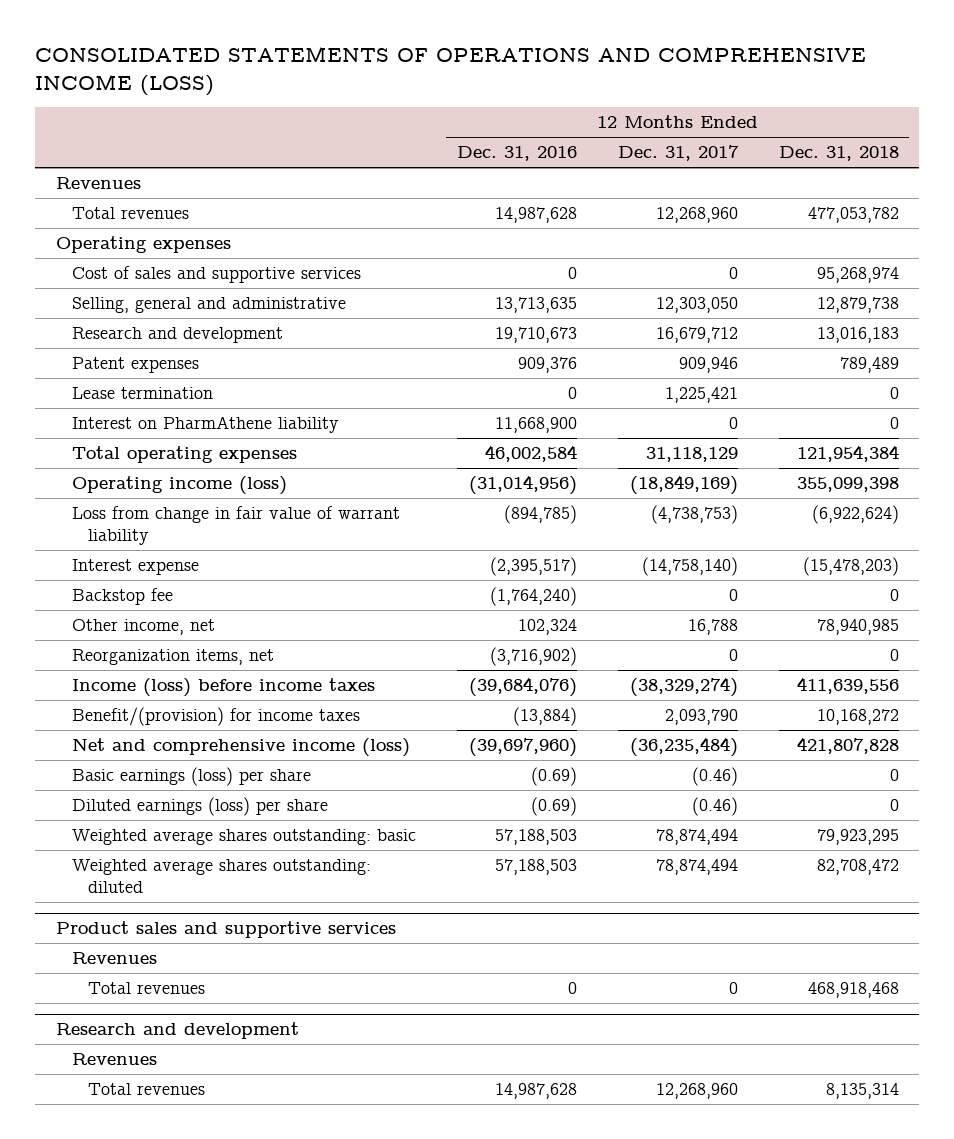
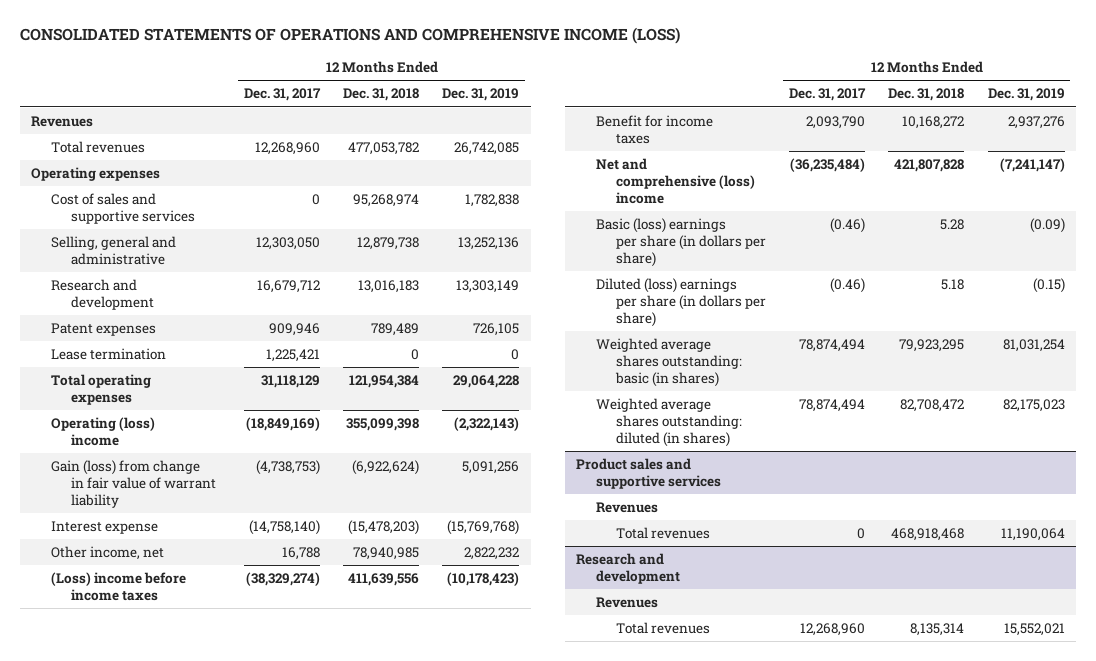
[456,146,577,162] Dec. 31, 2016 -> none
none -> [442,88,520,102] Dec. 31, 2019
[71,416,339,434] Interest on PharmAthene liability -> none
[71,476,287,496] Operating income (loss) -> [51,417,156,447] Operating (loss) income
[71,506,400,546] Loss from change in fair value of warrant liability -> [51,460,217,509] Gain (loss) from change in fair value of warrant liability
[71,588,173,606] Backstop fee -> none
[71,649,274,666] Reorganization items, net -> none
[71,678,375,698] Income (loss) before income taxes -> [51,572,187,602] (Loss) income before income taxes
[71,707,360,727] Benefit/(provision) for income taxes -> [596,115,714,145] Benefit for income taxes
[71,738,410,758] Net and comprehensive income (loss) -> [596,158,756,205] Net and comprehensive (loss) income
[71,767,311,787] Basic earnings (loss) per share -> [596,218,767,268] Basic (loss) earnings per share (in dollars per share)
[889,769,899,782] 0 -> [940,219,965,231] 5.28
[71,797,328,817] Diluted earnings (loss) per share -> [596,278,767,328] Diluted (loss) earnings per share (in dollars per share)
[889,799,899,812] 0 -> [941,279,965,291] 5.18
[71,829,416,846] Weighted average shares outstanding: basic -> [596,338,743,388] Weighted average shares outstanding: basic (in shares)
[71,859,371,894] Weighted average shares outstanding: diluted -> [596,398,743,448] Weighted average shares outstanding: diluted (in shares)

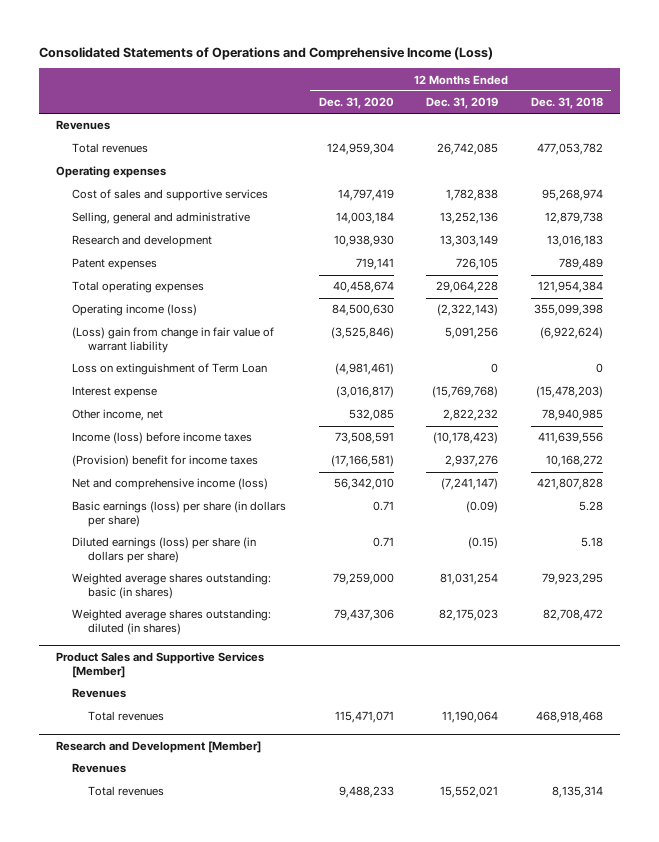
[19,27,680,45] CONSOLIDATED STATEMENTS OF OPERATIONS AND COMPREHENSIVE INCOME (LOSS) -> [39,46,494,60] Consolidated Statements of Operations and Comprehensive Income (Loss)
[244,88,322,102] Dec. 31, 2017 -> none
none -> [318,97,394,110] Dec. 31, 2020
[51,348,167,361] Lease termination -> none
[51,417,156,447] Operating (loss) income -> [71,304,197,317] Operating income (loss)
[51,460,217,509] Gain (loss) from change in fair value of warrant liability -> [71,327,274,353] (Loss) gain from change in fair value of warrant liability
none -> [71,363,267,376] Loss on extinguishment of Term Loan
[51,572,187,602] (Loss) income before income taxes -> [71,432,252,445] Income (loss) before income taxes
[596,115,714,145] Benefit for income taxes -> [71,455,258,468] (Provision) benefit for income taxes
[596,158,756,205] Net and comprehensive (loss) income -> [71,478,268,491] Net and comprehensive income (loss)
[596,218,767,268] Basic (loss) earnings per share (in dollars per share) -> [71,501,286,527] Basic earnings (loss) per share (in dollars per share)
[596,278,767,328] Diluted (loss) earnings per share (in dollars per share) -> [71,537,256,563] Diluted earnings (loss) per share (in dollars per share)
[576,458,722,490] Product sales and supportive services -> [55,652,264,678] Product Sales and Supportive Services [Member]
[576,553,681,585] Research and development -> [55,741,261,754] Research and Development [Member]

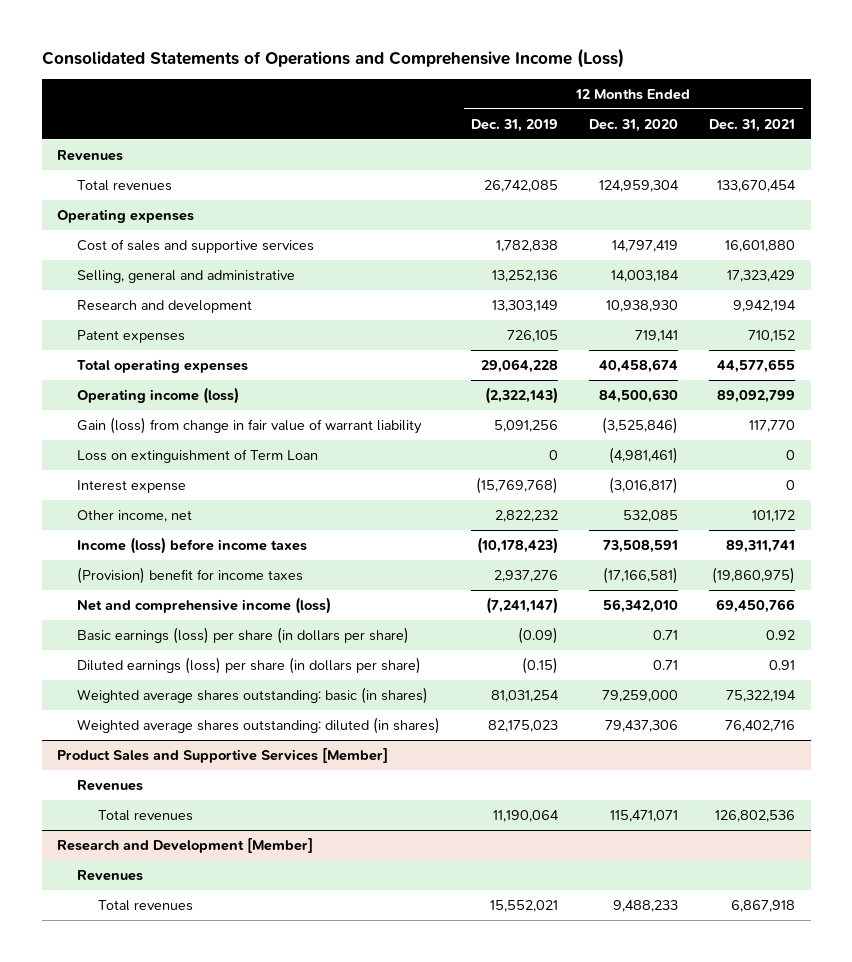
[531,97,604,110] Dec. 31, 2018 -> none
none -> [709,118,796,132] Dec. 31, 2021
[71,327,274,353] (Loss) gain from change in fair value of warrant liability -> [77,416,423,434] Gain (loss) from change in fair value of warrant liability

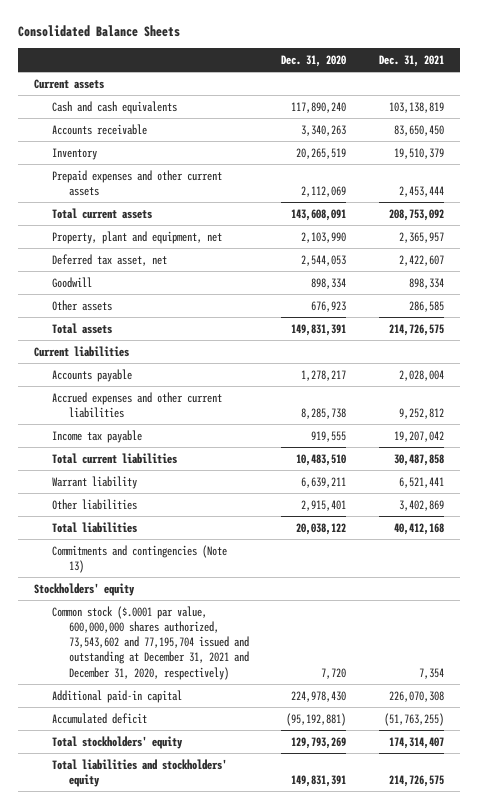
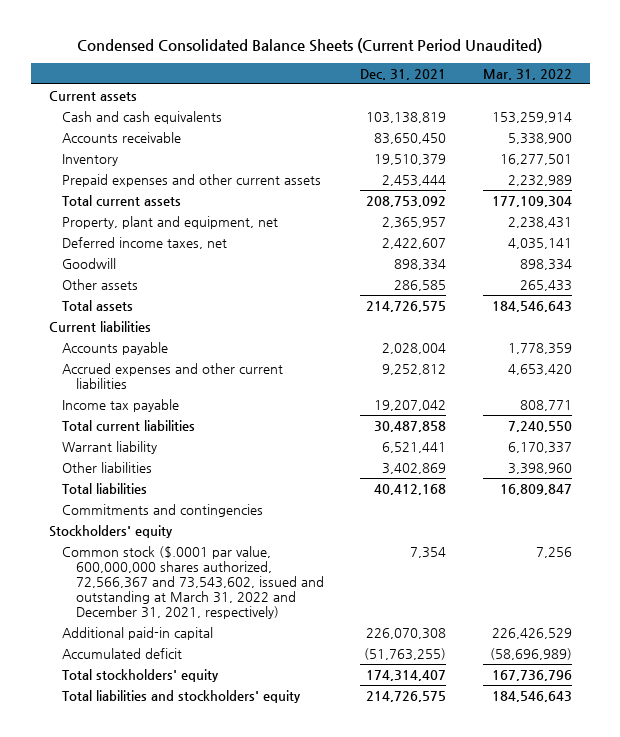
[18,25,181,38] Consolidated Balance Sheets -> [77,38,543,54] Condensed Consolidated Balance Sheets (Current Period Unaudited)
[281,54,347,67] Dec. 31, 2020 -> none
none -> [482,68,572,80] Mar. 31, 2022
[51,253,167,266] Deferred tax asset, net -> [62,236,228,249] Deferred income taxes, net
[51,544,227,573] Commitments and contingencies (Note 13) -> [62,503,264,517] Commitments and contingencies
[51,605,249,680] Common stock ($.0001 par value, 600,000,000 shares authorized, 73,543,602 and 77,195,704 issued and outstanding at December 31, 2021 and December 31, 2020, respectively) -> [62,545,325,620] Common stock ($.0001 par value, 600,000,000 shares authorized, 72,566,367 and 73,543,602, issued and outstanding at March 31, 2022 and December 31, 2021, respectively)

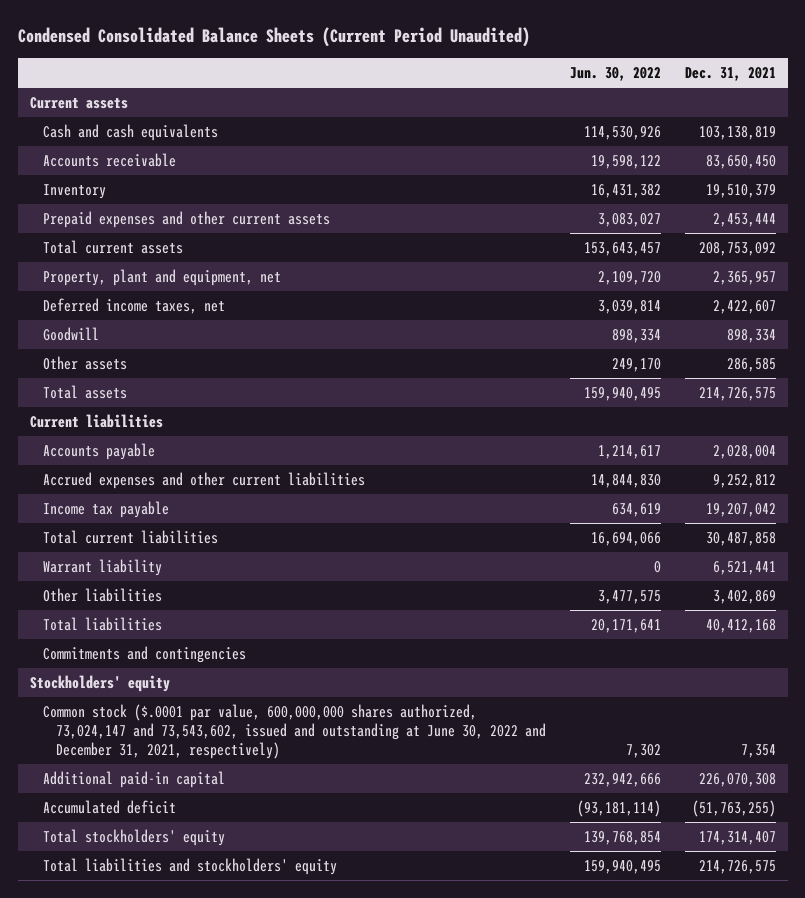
[482,68,572,80] Mar. 31, 2022 -> none
none -> [570,66,662,81] Jun. 30, 2022
[62,545,325,620] Common stock ($.0001 par value, 600,000,000 shares authorized, 72,566,367 and 73,543,602, issued and outstanding at March 31, 2022 and December 31, 2021, respectively) -> [43,704,547,760] Common stock ($.0001 par value, 600,000,000 shares authorized, 73,024,147 and 73,543,602, issued and outstanding at June 30, 2022 and December 31, 2021, respectively)

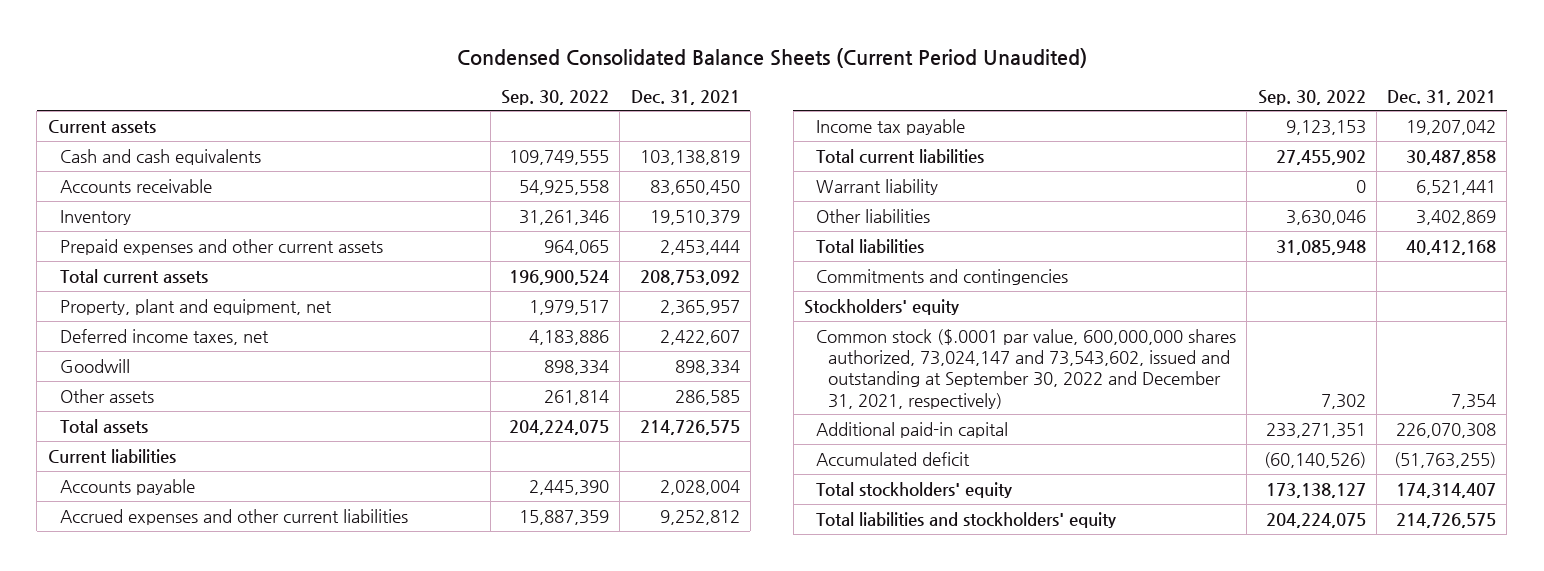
[570,66,662,81] Jun. 30, 2022 -> none
none -> [501,89,610,105] Sep. 30, 2022
[43,704,547,760] Common stock ($.0001 par value, 600,000,000 shares authorized, 73,024,147 and 73,543,602, issued and outstanding at June 30, 2022 and December 31, 2021, respectively) -> [816,328,1237,409] Common stock ($.0001 par value, 600,000,000 shares authorized, 73,024,147 and 73,543,602, issued and outstanding at September 30, 2022 and December 31, 2021, respectively)

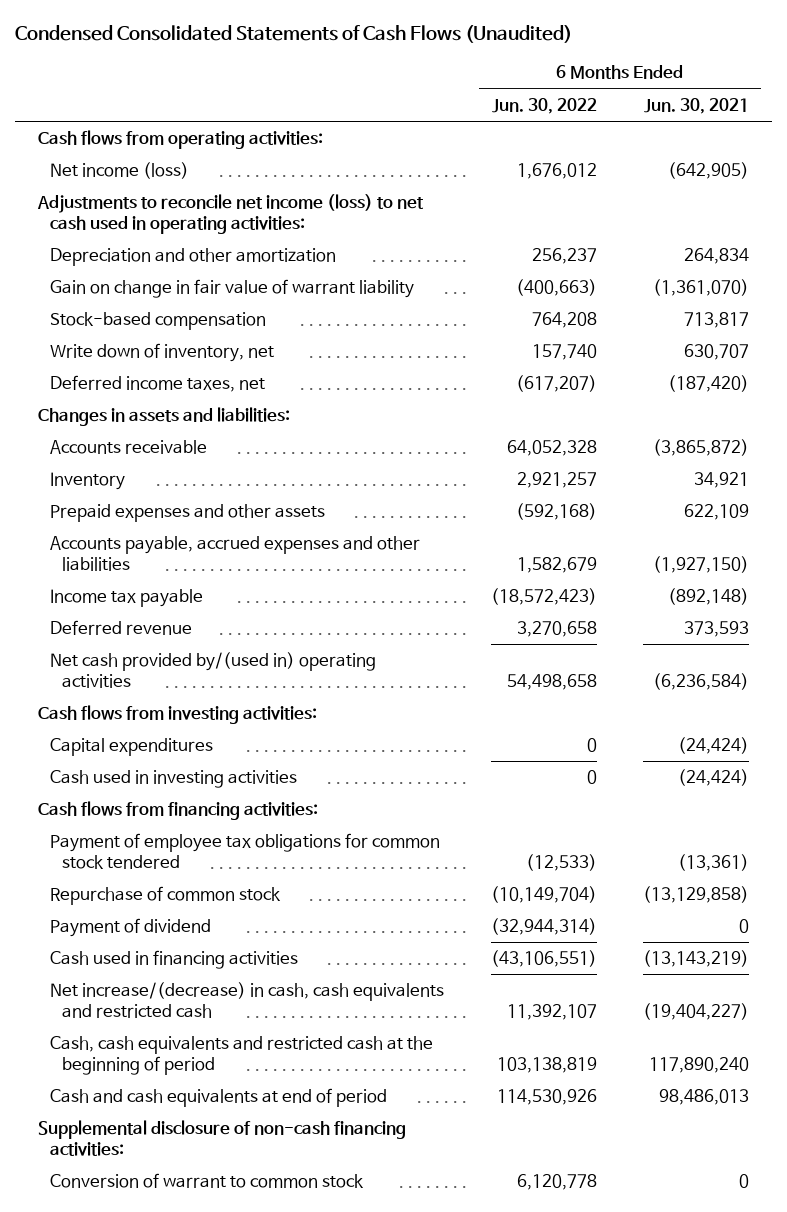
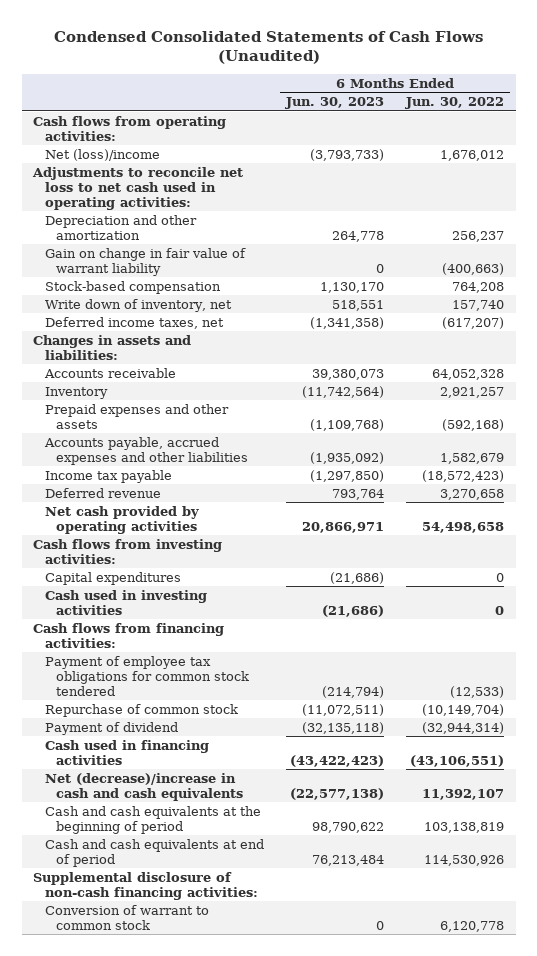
[644,97,750,114] Jun. 30, 2021 -> none
none -> [285,97,385,110] Jun. 30, 2023
[49,162,189,180] Net income (loss) -> [44,148,160,161] Net (loss)/income
[37,194,425,234] Adjustments to reconcile net income (loss) to net cash used in operating activities: -> [32,166,244,210] Adjustments to reconcile net loss to net cash used in operating activities:
[49,652,376,688] Net cash provided by/(used in) operating activities -> [44,505,199,534] Net cash provided by operating activities
[49,982,444,1018] Net increase/(decrease) in cash, cash equivalents and restricted cash -> [44,772,244,801] Net (decrease)/increase in cash and cash equivalents
[49,1036,433,1075] Cash, cash equivalents and restricted cash at the beginning of period -> [44,805,261,834] Cash and cash equivalents at the beginning of period

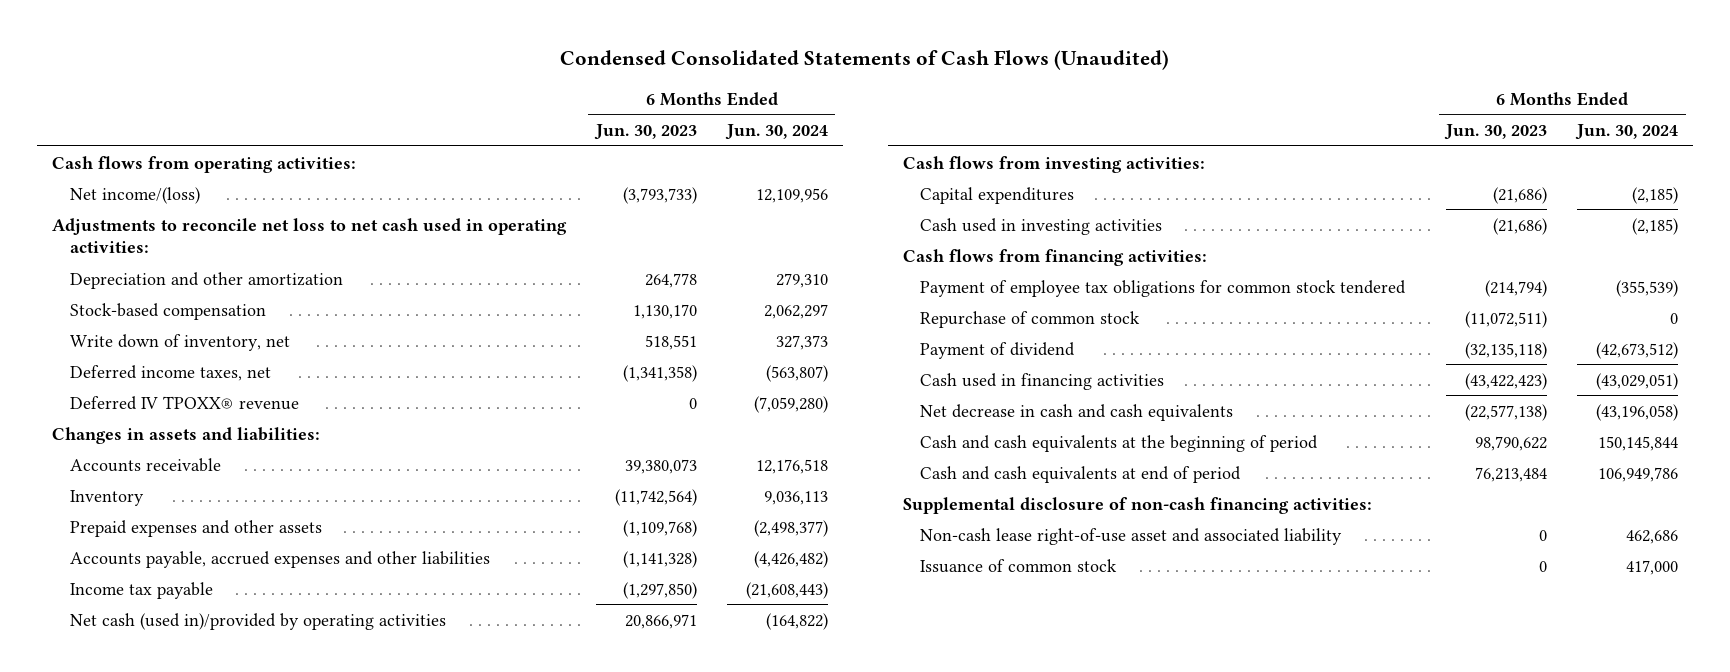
[405,97,505,110] Jun. 30, 2022 -> none
none -> [724,124,828,141] Jun. 30, 2024
[44,148,160,161] Net (loss)/income -> [69,186,200,204] Net income/(loss)
[44,247,246,276] Gain on change in fair value of warrant liability -> none
none -> [69,395,299,410] Deferred IV TPOXX® revenue
[310,451,385,464] (1,935,092) -> [622,550,697,568] (1,141,328)
[44,487,161,498] Deferred revenue -> none
[44,505,199,534] Net cash provided by operating activities -> [69,612,446,630] Net cash (used in)/provided by operating activities
[44,772,244,801] Net (decrease)/increase in cash and cash equivalents -> [920,403,1234,421] Net decrease in cash and cash equivalents
[44,904,209,930] Conversion of warrant to common stock -> none
none -> [920,527,1343,545] Non-cash lease right-of-use asset and associated liability
none -> [920,558,1118,573] Issuance of common stock

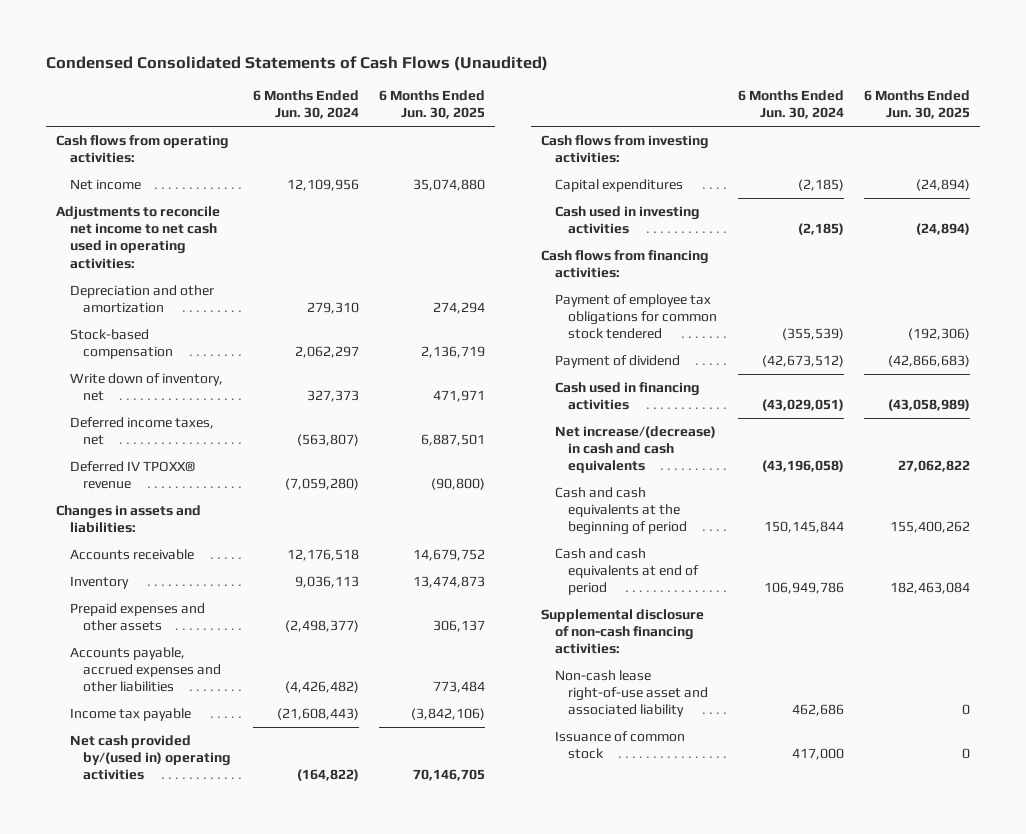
[593,124,697,141] Jun. 30, 2023 -> none
none -> [379,90,486,120] 6 Months Ended Jun. 30, 2025
[69,186,200,204] Net income/(loss) -> [69,179,141,191] Net income
[52,217,568,253] Adjustments to reconcile net loss to net cash used in operating activities: -> [56,206,221,269] Adjustments to reconcile net income to net cash used in operating activities:
[69,612,446,630] Net cash (used in)/provided by operating activities -> [69,735,232,781] Net cash provided by/(used in) operating activities
[920,310,1141,328] Repurchase of common stock -> none
[920,403,1234,421] Net decrease in cash and cash equivalents -> [554,426,716,474] Net increase/(decrease) in cash and cash equivalents

